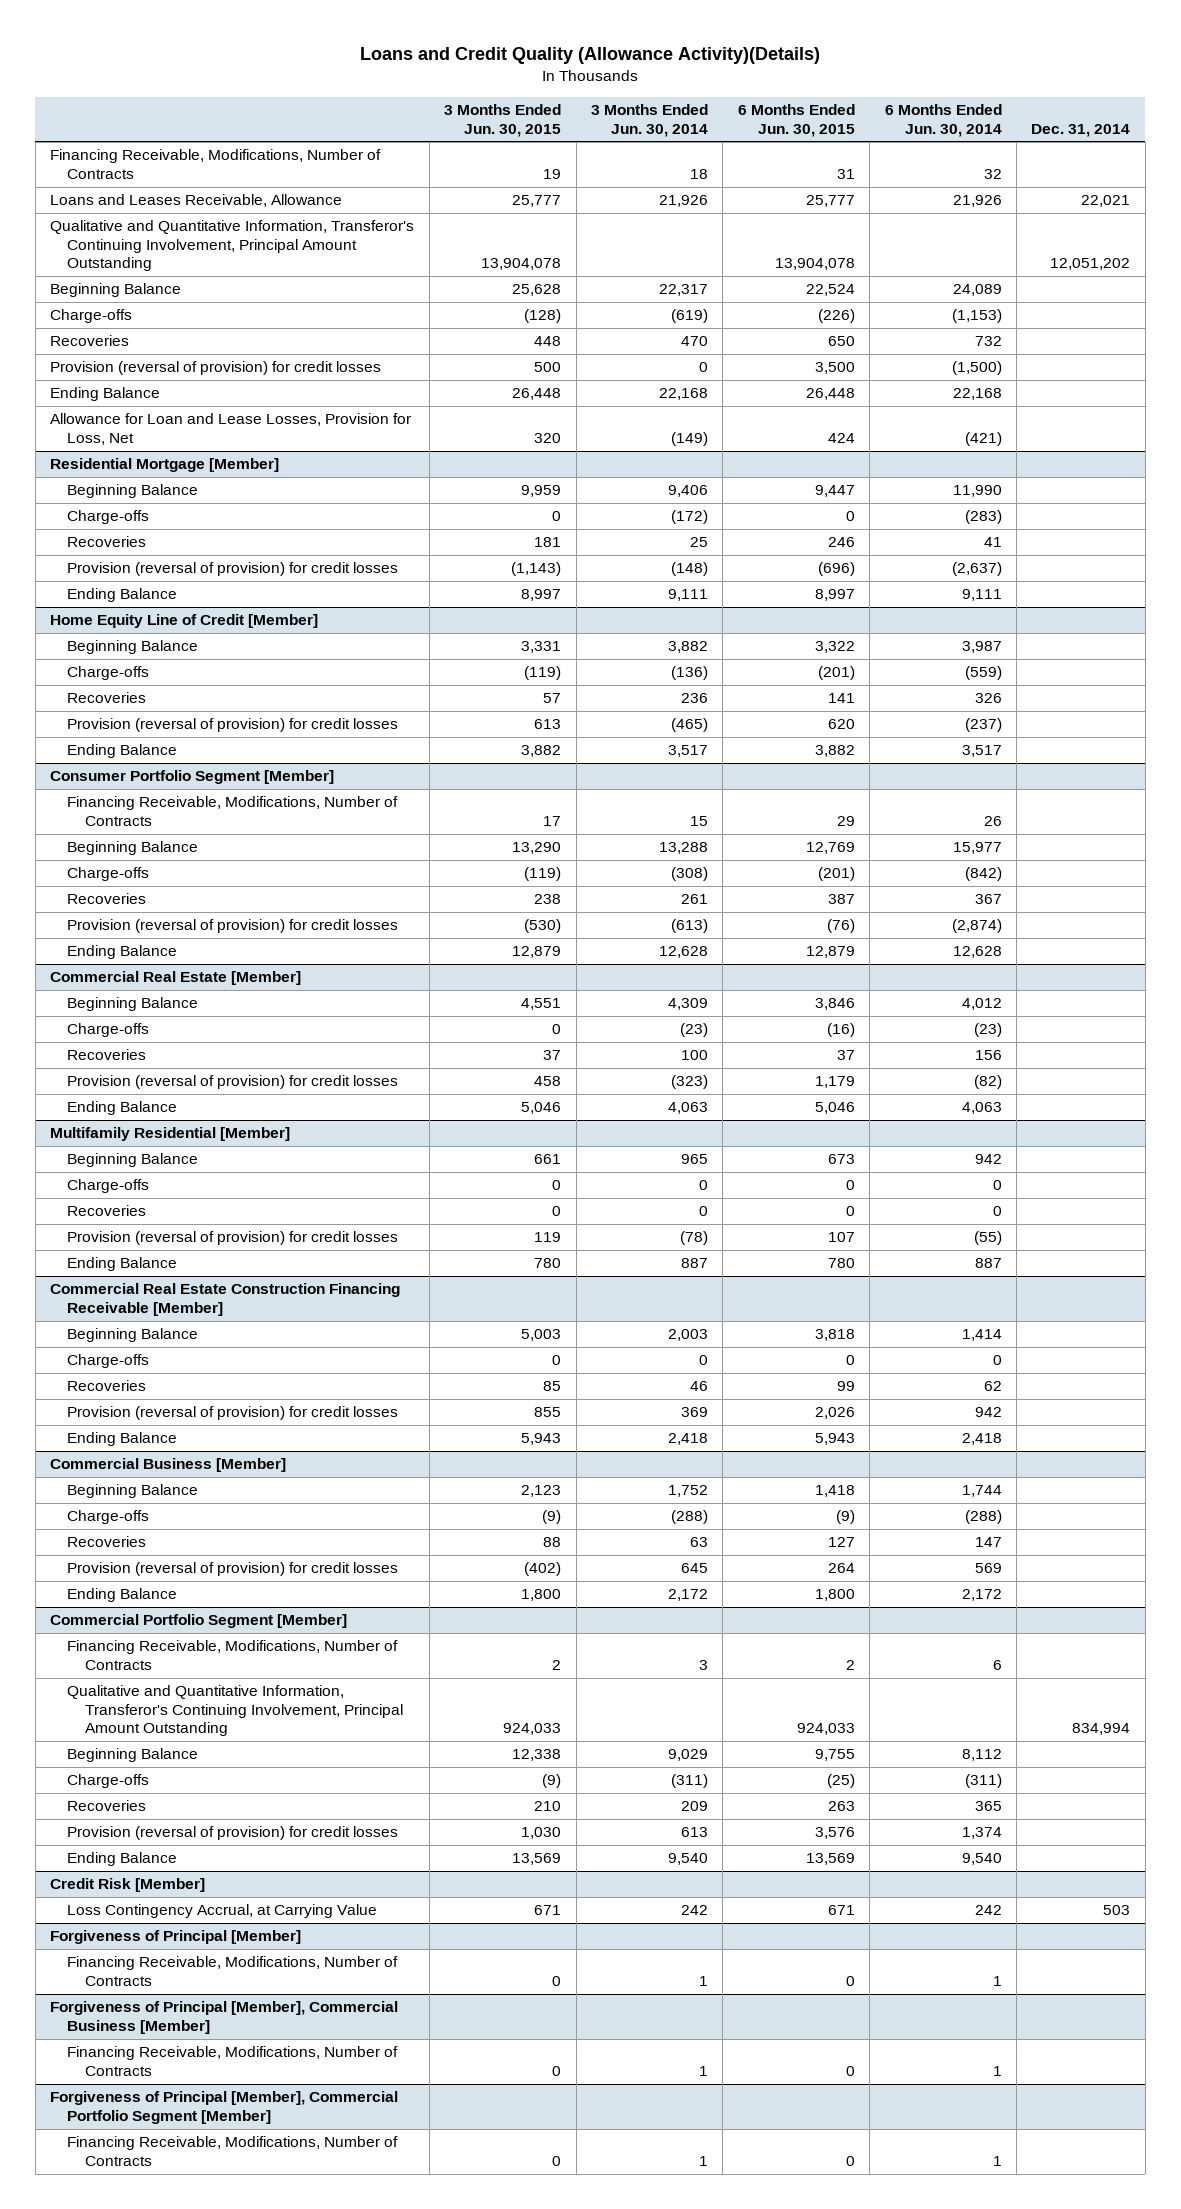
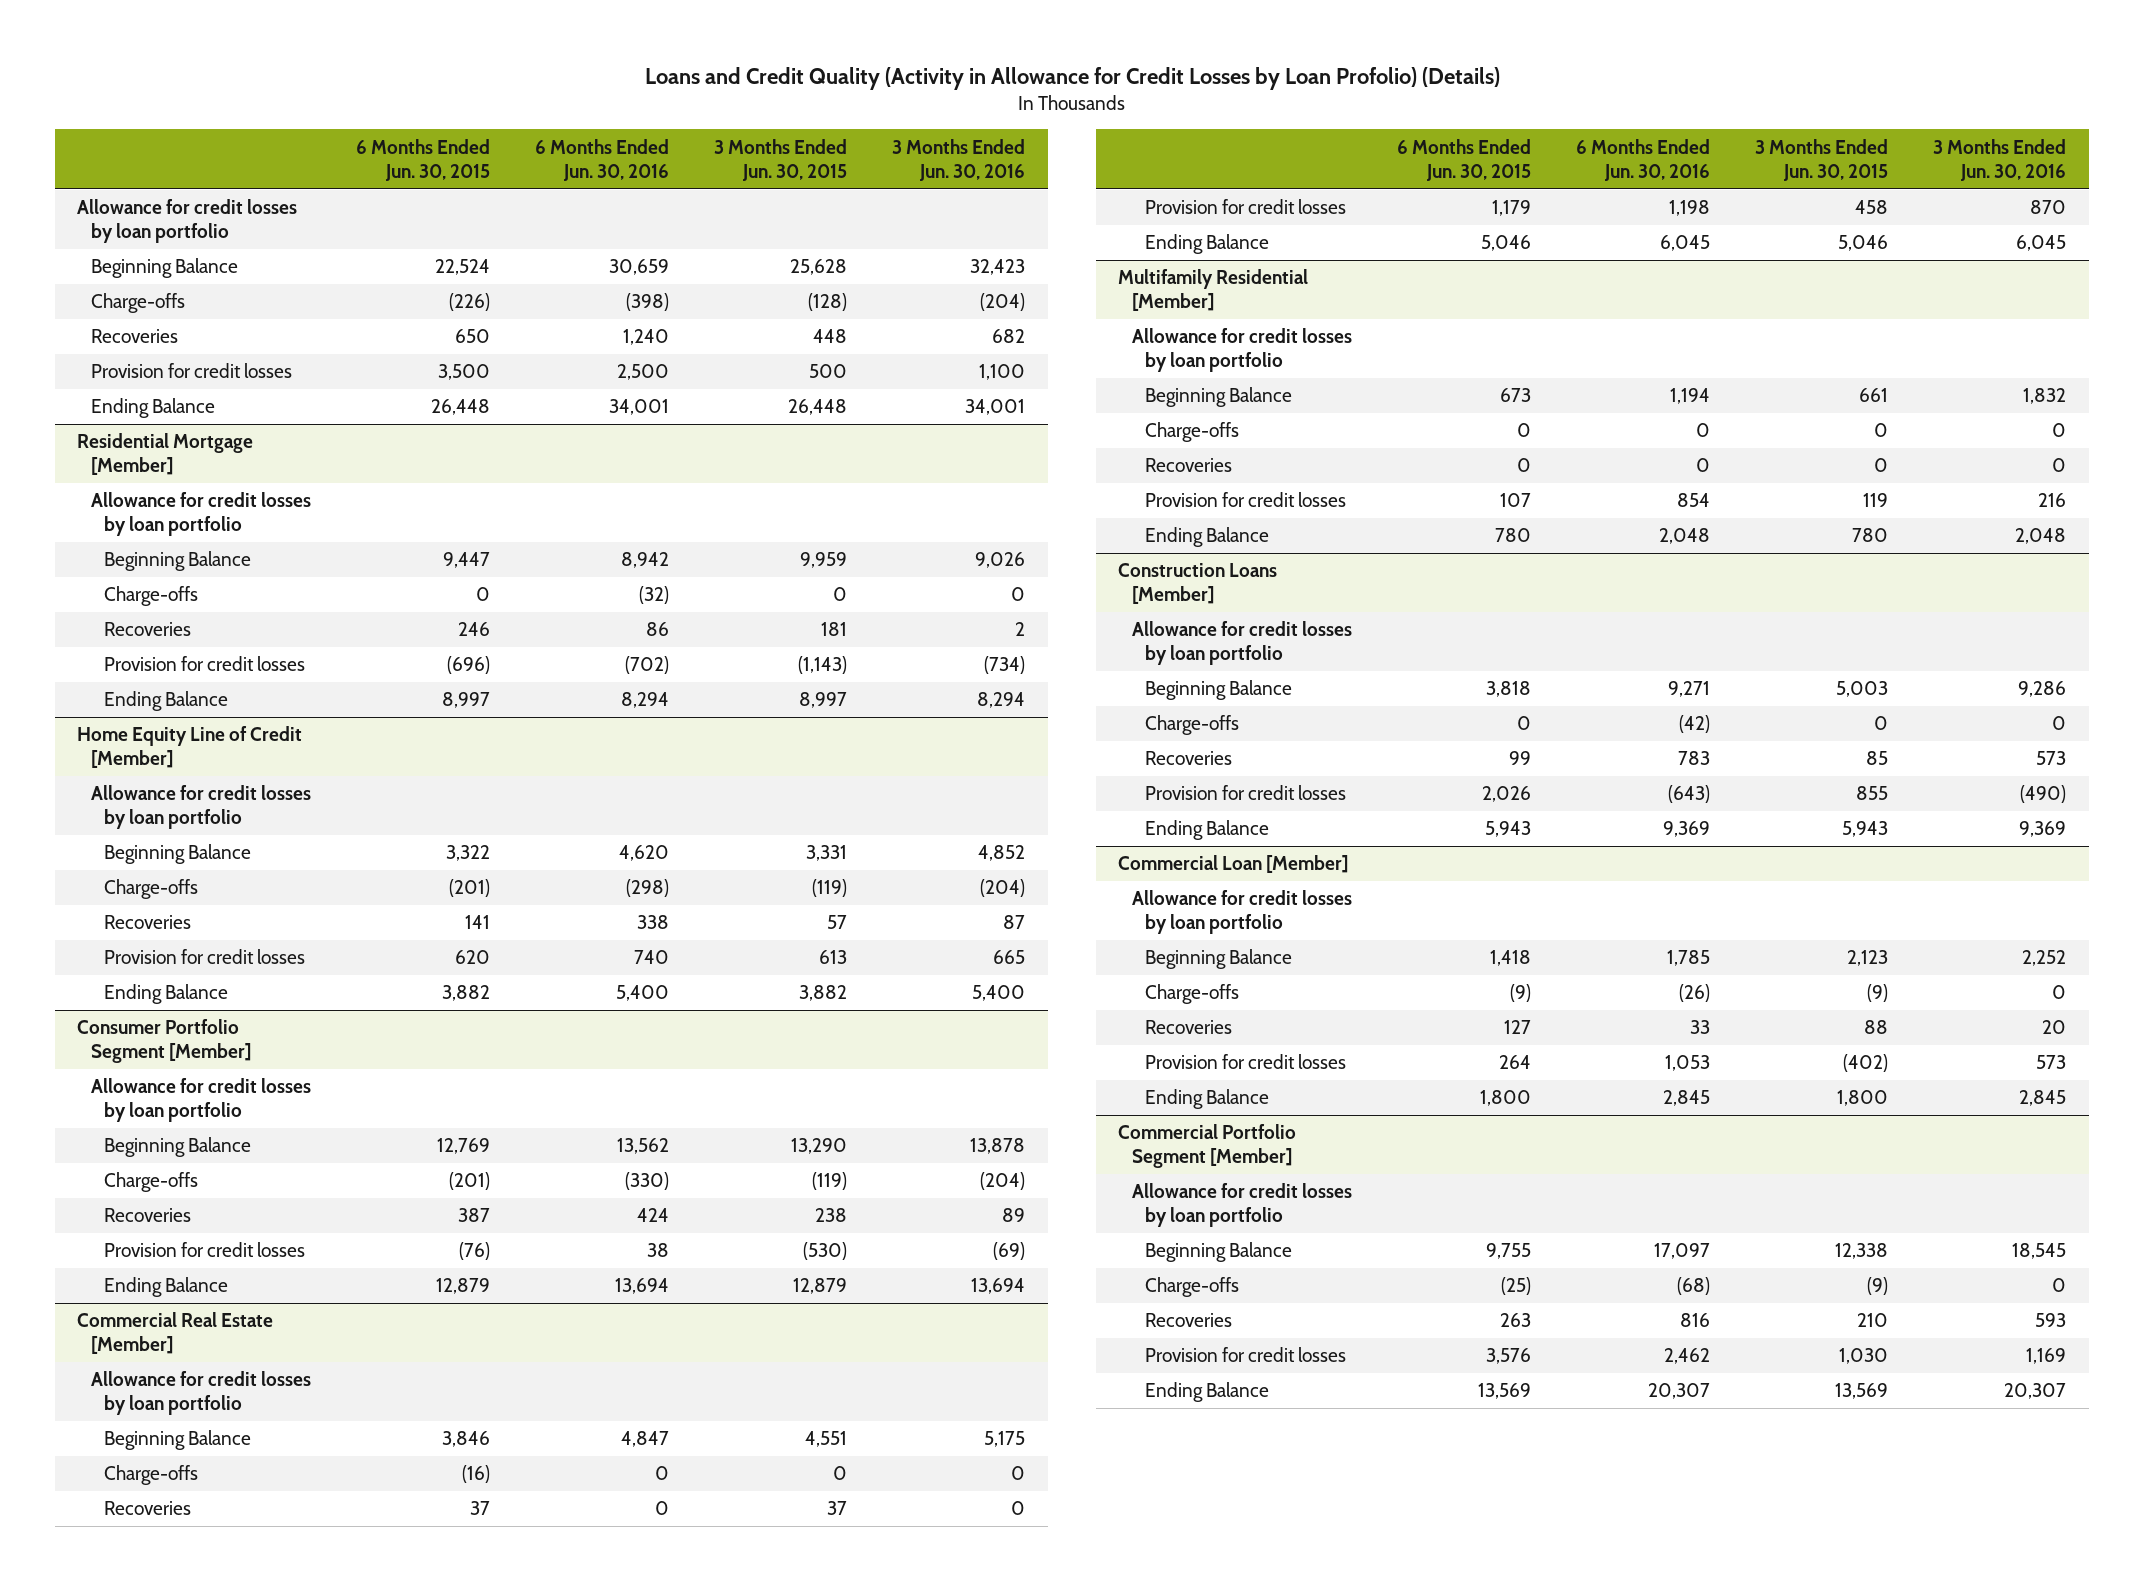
[360,46,821,64] Loans and Credit Quality (Allowance Activity)(Details) -> [644,67,1500,91] Loans and Credit Quality (Activity in Allowance for Credit Losses by Loan Profolio) (Details)
[590,104,708,137] 3 Months Ended Jun. 30, 2014 -> none
[884,104,1002,137] 6 Months Ended Jun. 30, 2014 -> none
[1031,123,1131,137] Dec. 31, 2014 -> none
none -> [534,138,669,181] 6 Months Ended Jun. 30, 2016
none -> [892,138,1026,181] 3 Months Ended Jun. 30, 2016
[50,149,382,179] Financing Receivable, Modifications, Number of Contracts -> none
[50,194,343,208] Loans and Leases Receivable, Allowance -> none
[50,220,415,272] Qualitative and Quantitative Information, Transferor's Continuing Involvement, Principal Amount Outstanding -> none
none -> [77,199,298,244] Allowance for credit losses by loan portfolio
[50,361,382,376] Provision (reversal of provision) for credit losses -> [90,363,292,379] Provision for credit losses
[50,413,412,445] Allowance for Loan and Lease Losses, Provision for Loss, Net -> none
none -> [90,492,311,537] Allowance for credit losses by loan portfolio
[67,562,399,577] Provision (reversal of provision) for credit losses -> [104,656,306,672] Provision for credit losses
none -> [90,785,311,830] Allowance for credit losses by loan portfolio
[67,718,399,733] Provision (reversal of provision) for credit losses -> [104,949,306,965] Provision for credit losses
[67,796,399,826] Financing Receivable, Modifications, Number of Contracts -> none
none -> [90,1078,311,1123] Allowance for credit losses by loan portfolio
[67,919,399,934] Provision (reversal of provision) for credit losses -> [104,1242,306,1258] Provision for credit losses
none -> [90,1371,311,1416] Allowance for credit losses by loan portfolio
[67,1075,399,1090] Provision (reversal of provision) for credit losses -> [1145,199,1347,215] Provision for credit losses
none -> [1131,328,1352,373] Allowance for credit losses by loan portfolio
[67,1231,399,1246] Provision (reversal of provision) for credit losses -> [1145,492,1347,508] Provision for credit losses
[50,1283,401,1316] Commercial Real Estate Construction Financing Receivable [Member] -> none
none -> [1118,563,1278,605] Construction Loans [Member]
none -> [1131,621,1352,666] Allowance for credit losses by loan portfolio
[67,1406,399,1421] Provision (reversal of provision) for credit losses -> [1145,785,1347,801] Provision for credit losses
[50,1458,287,1473] Commercial Business [Member] -> [1118,855,1349,874] Commercial Loan [Member]
none -> [1131,890,1352,935] Allowance for credit losses by loan portfolio
[67,1562,399,1577] Provision (reversal of provision) for credit losses -> [1145,1054,1347,1070] Provision for credit losses
[67,1640,399,1670] Financing Receivable, Modifications, Number of Contracts -> none
[67,1685,403,1737] Qualitative and Quantitative Information, Transferor's Continuing Involvement, Principal Amount Outstanding -> none
none -> [1131,1183,1352,1228] Allowance for credit losses by loan portfolio
[67,1826,399,1841] Provision (reversal of provision) for credit losses -> [1145,1347,1347,1363] Provision for credit losses
[50,1878,206,1893] Credit Risk [Member] -> none
[67,1904,378,1919] Loss Contingency Accrual, at Carrying Value -> none
[50,1930,302,1945] Forgiveness of Principal [Member] -> none
[67,1956,399,1986] Financing Receivable, Modifications, Number of Contracts -> none
[50,2001,399,2034] Forgiveness of Principal [Member], Commercial Business [Member] -> none
[67,2046,399,2076] Financing Receivable, Modifications, Number of Contracts -> none
[50,2091,399,2124] Forgiveness of Principal [Member], Commercial Portfolio Segment [Member] -> none
[67,2136,399,2166] Financing Receivable, Modifications, Number of Contracts -> none

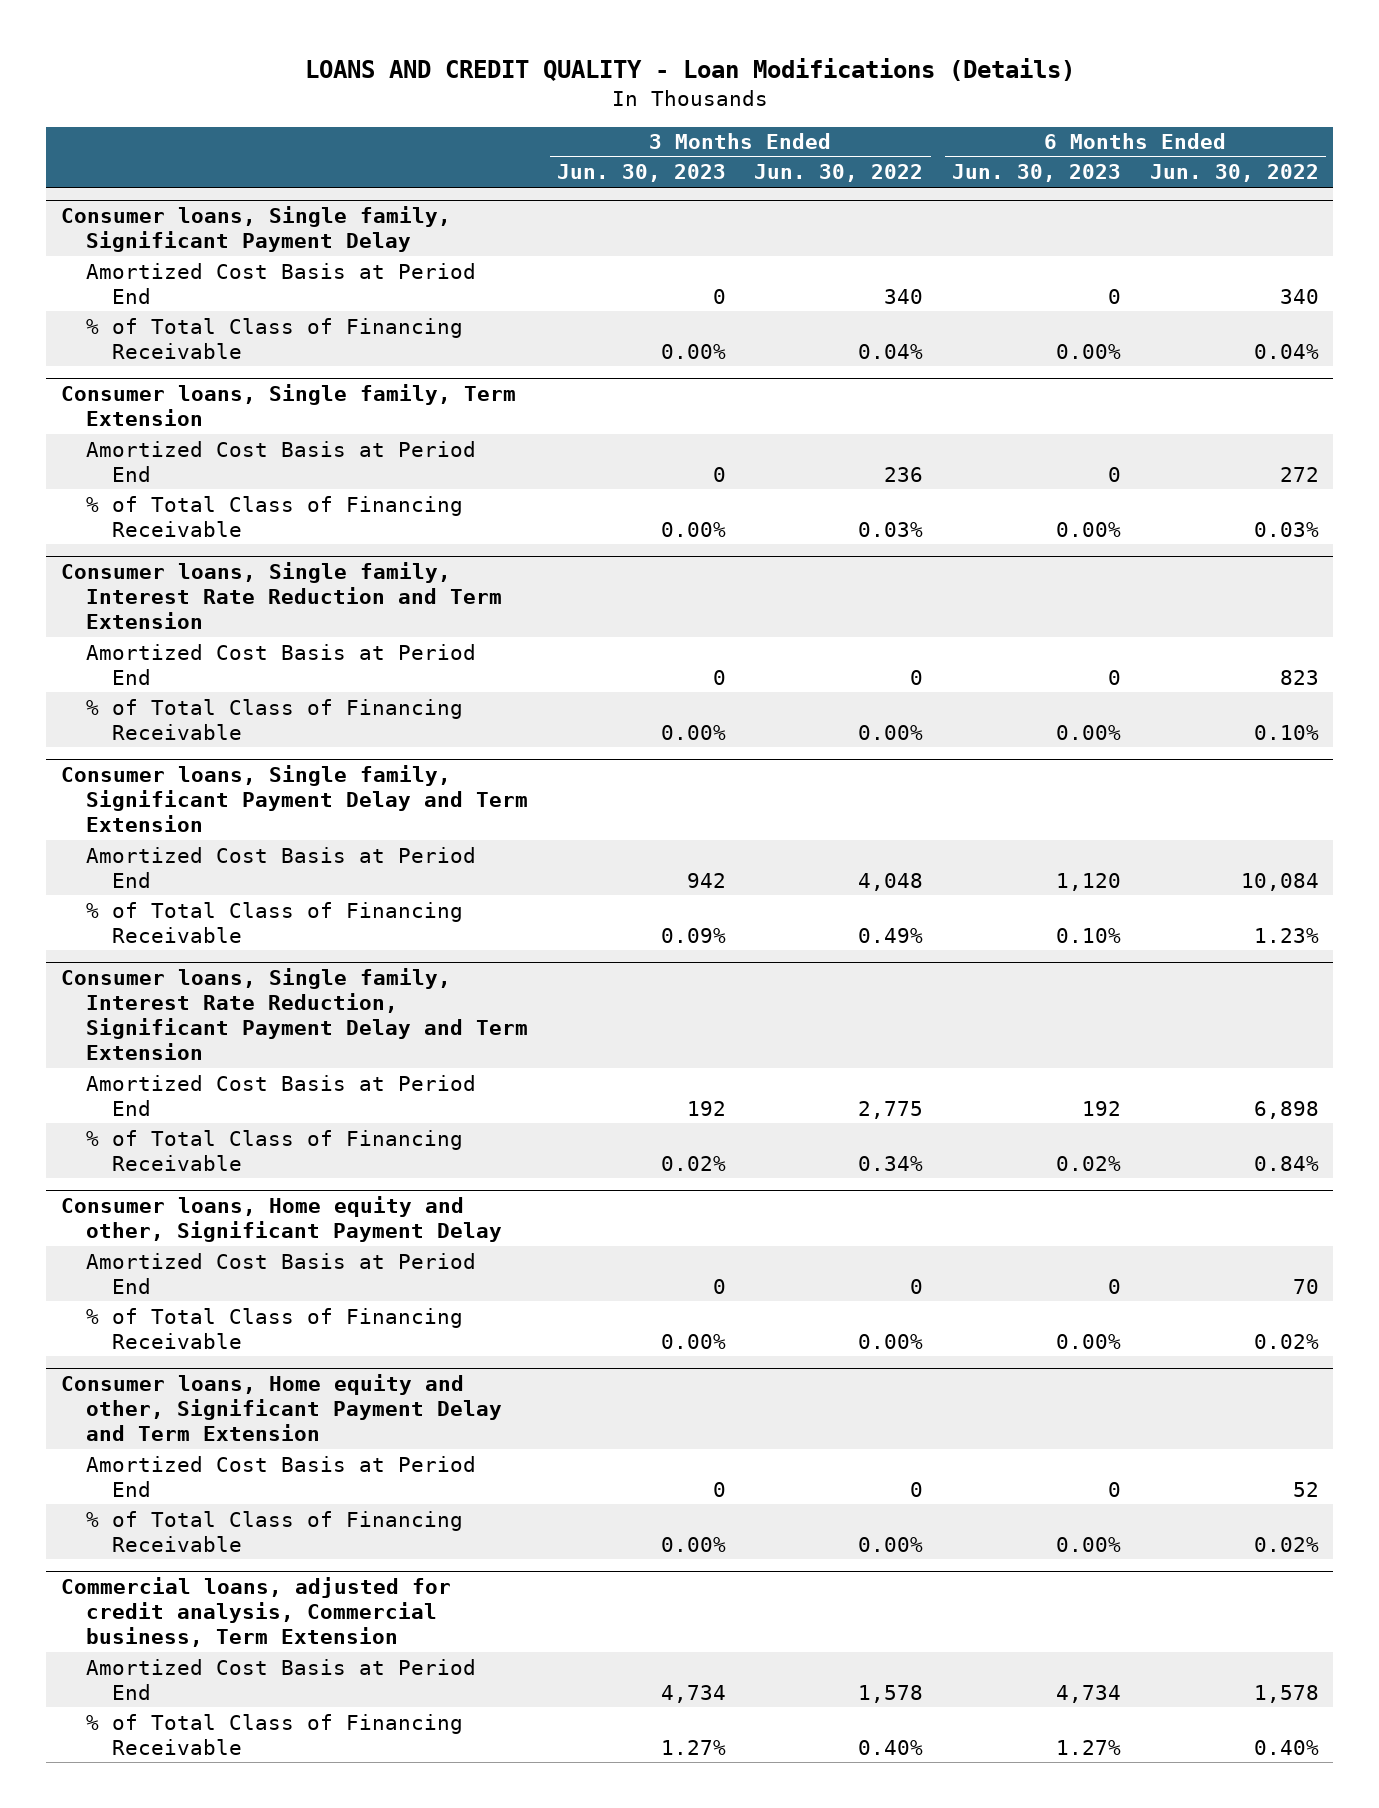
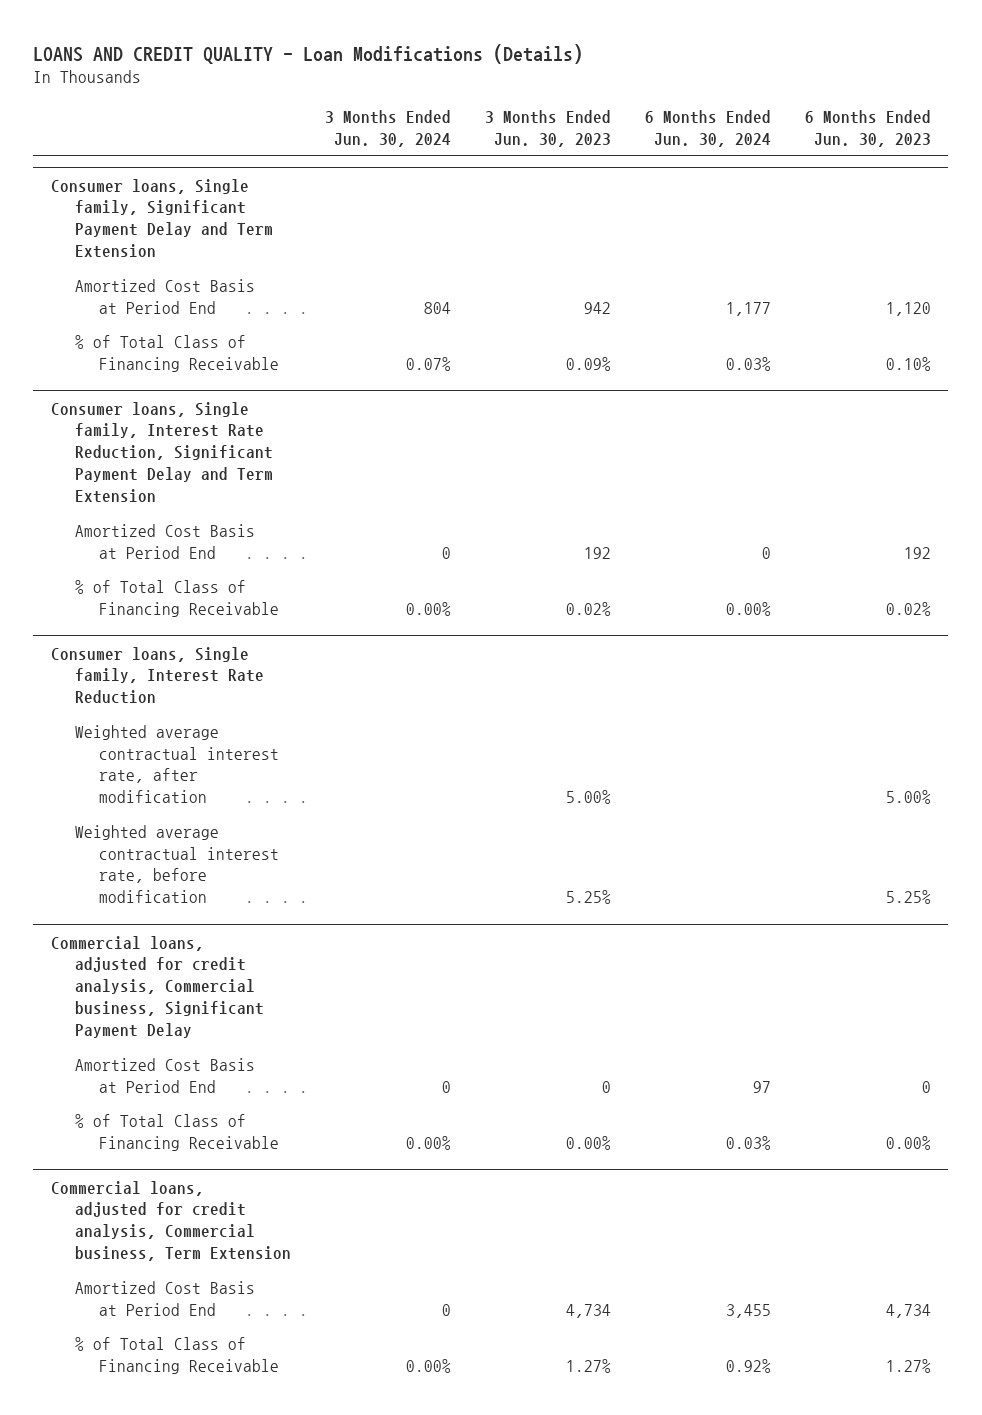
[754,164,924,183] Jun. 30, 2022 -> none
[1149,164,1319,183] Jun. 30, 2022 -> none
none -> [324,110,451,147] 3 Months Ended Jun. 30, 2024
none -> [644,110,771,147] 6 Months Ended Jun. 30, 2024
[60,206,451,253] Consumer loans, Single family, Significant Payment Delay -> none
[86,262,477,304] Amortized Cost Basis at Period End -> none
[86,317,464,359] % of Total Class of Financing Receivable -> none
[60,384,516,427] Consumer loans, Single family, Term Extension -> none
[86,440,477,482] Amortized Cost Basis at Period End -> none
[86,495,464,537] % of Total Class of Financing Receivable -> none
[60,562,503,630] Consumer loans, Single family, Interest Rate Reduction and Term Extension -> none
[86,643,477,685] Amortized Cost Basis at Period End -> none
[86,698,464,740] % of Total Class of Financing Receivable -> none
[60,1196,503,1243] Consumer loans, Home equity and other, Significant Payment Delay -> none
[86,1252,477,1294] Amortized Cost Basis at Period End -> none
[86,1307,464,1349] % of Total Class of Financing Receivable -> none
[60,1374,503,1442] Consumer loans, Home equity and other, Significant Payment Delay and Term Extension -> none
none -> [50,646,264,705] Consumer loans, Single family, Interest Rate Reduction
none -> [74,724,279,804] Weighted average contractual interest rate, after modification
none -> [74,824,279,904] Weighted average contractual interest rate, before modification
none -> [50,935,264,1039] Commercial loans, adjusted for credit analysis, Commercial business, Significant Payment Delay

